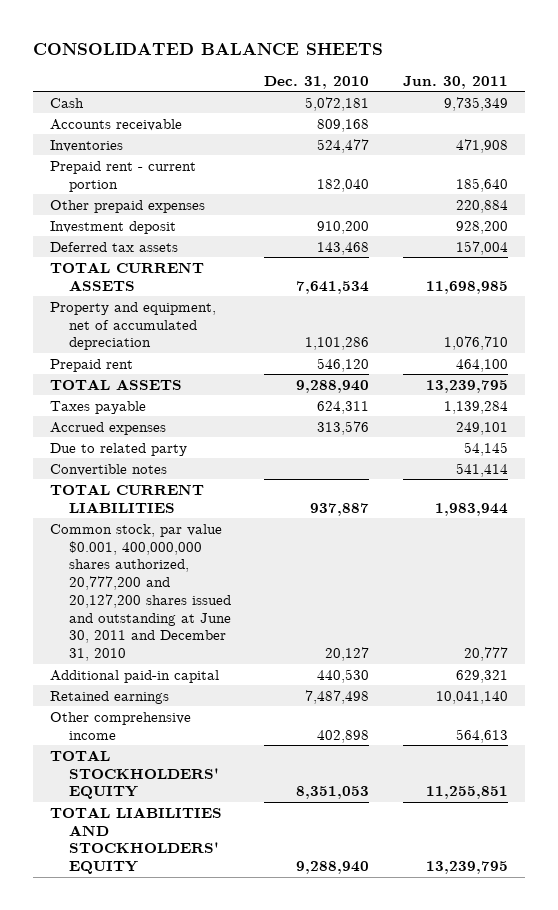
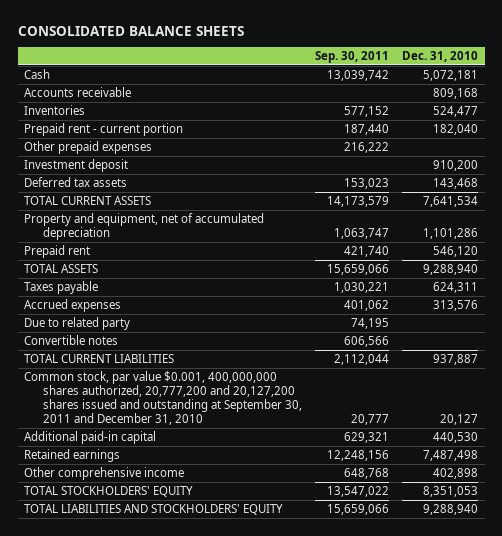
[403,75,509,89] Jun. 30, 2011 -> none
none -> [314,51,389,64] Sep. 30, 2011
[49,523,231,662] Common stock, par value $0.001, 400,000,000 shares authorized, 20,777,200 and 20,127,200 shares issued and outstanding at June 30, 2011 and December 31, 2010 -> [24,370,302,426] Common stock, par value $0.001, 400,000,000 shares authorized, 20,777,200 and 20,127,200 shares issued and outstanding at September 30, 2011 and December 31, 2010

